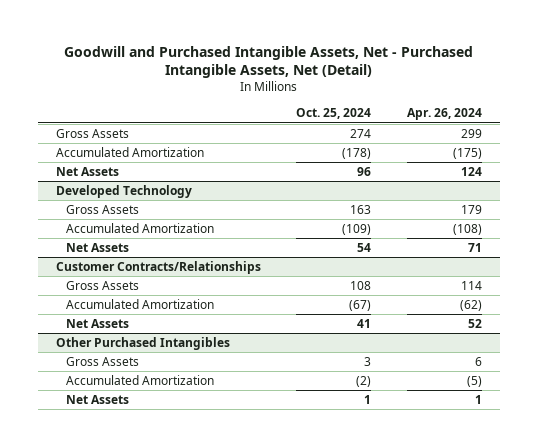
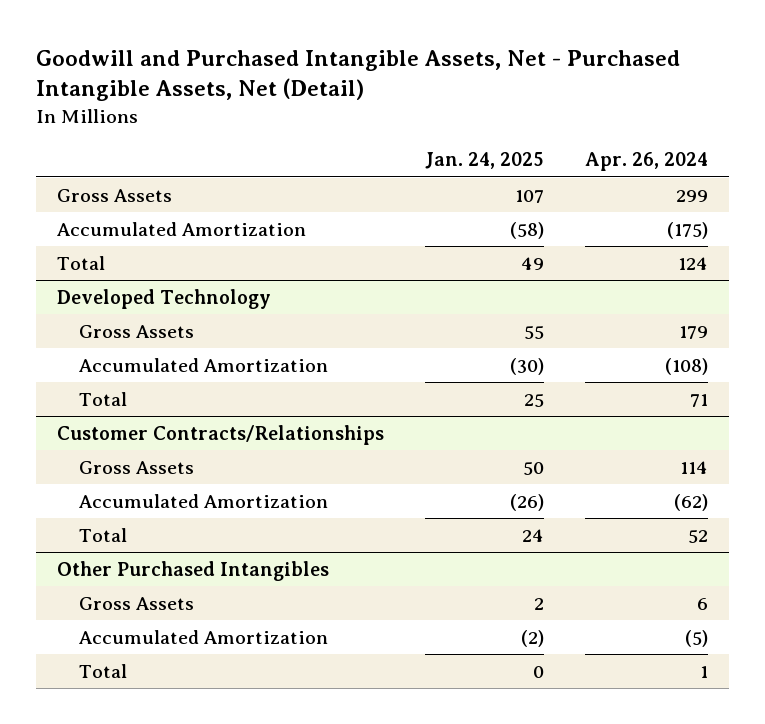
[296,108,372,120] Oct. 25, 2024 -> none
none -> [424,152,544,170] Jan. 24, 2025
[55,166,119,176] Net Assets -> [56,255,105,270] Total
[65,242,129,252] Net Assets -> [78,391,127,406] Total
[65,318,129,328] Net Assets -> [78,527,127,542] Total
[65,394,129,404] Net Assets -> [78,663,127,678] Total

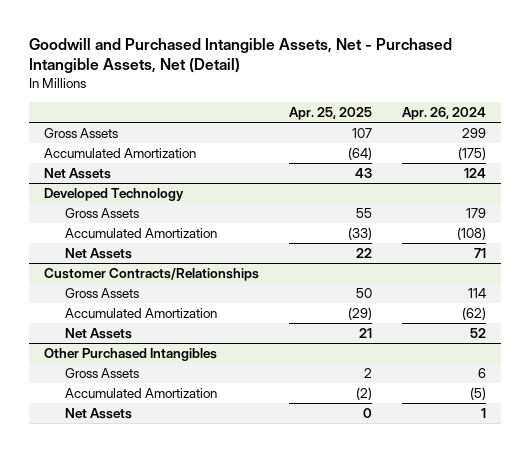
[424,152,544,170] Jan. 24, 2025 -> none
none -> [288,106,372,120] Apr. 25, 2025
[56,255,105,270] Total -> [43,168,111,180] Net Assets
[78,391,127,406] Total -> [64,248,132,260] Net Assets
[78,527,127,542] Total -> [64,328,132,340] Net Assets
[78,663,127,678] Total -> [64,408,132,420] Net Assets

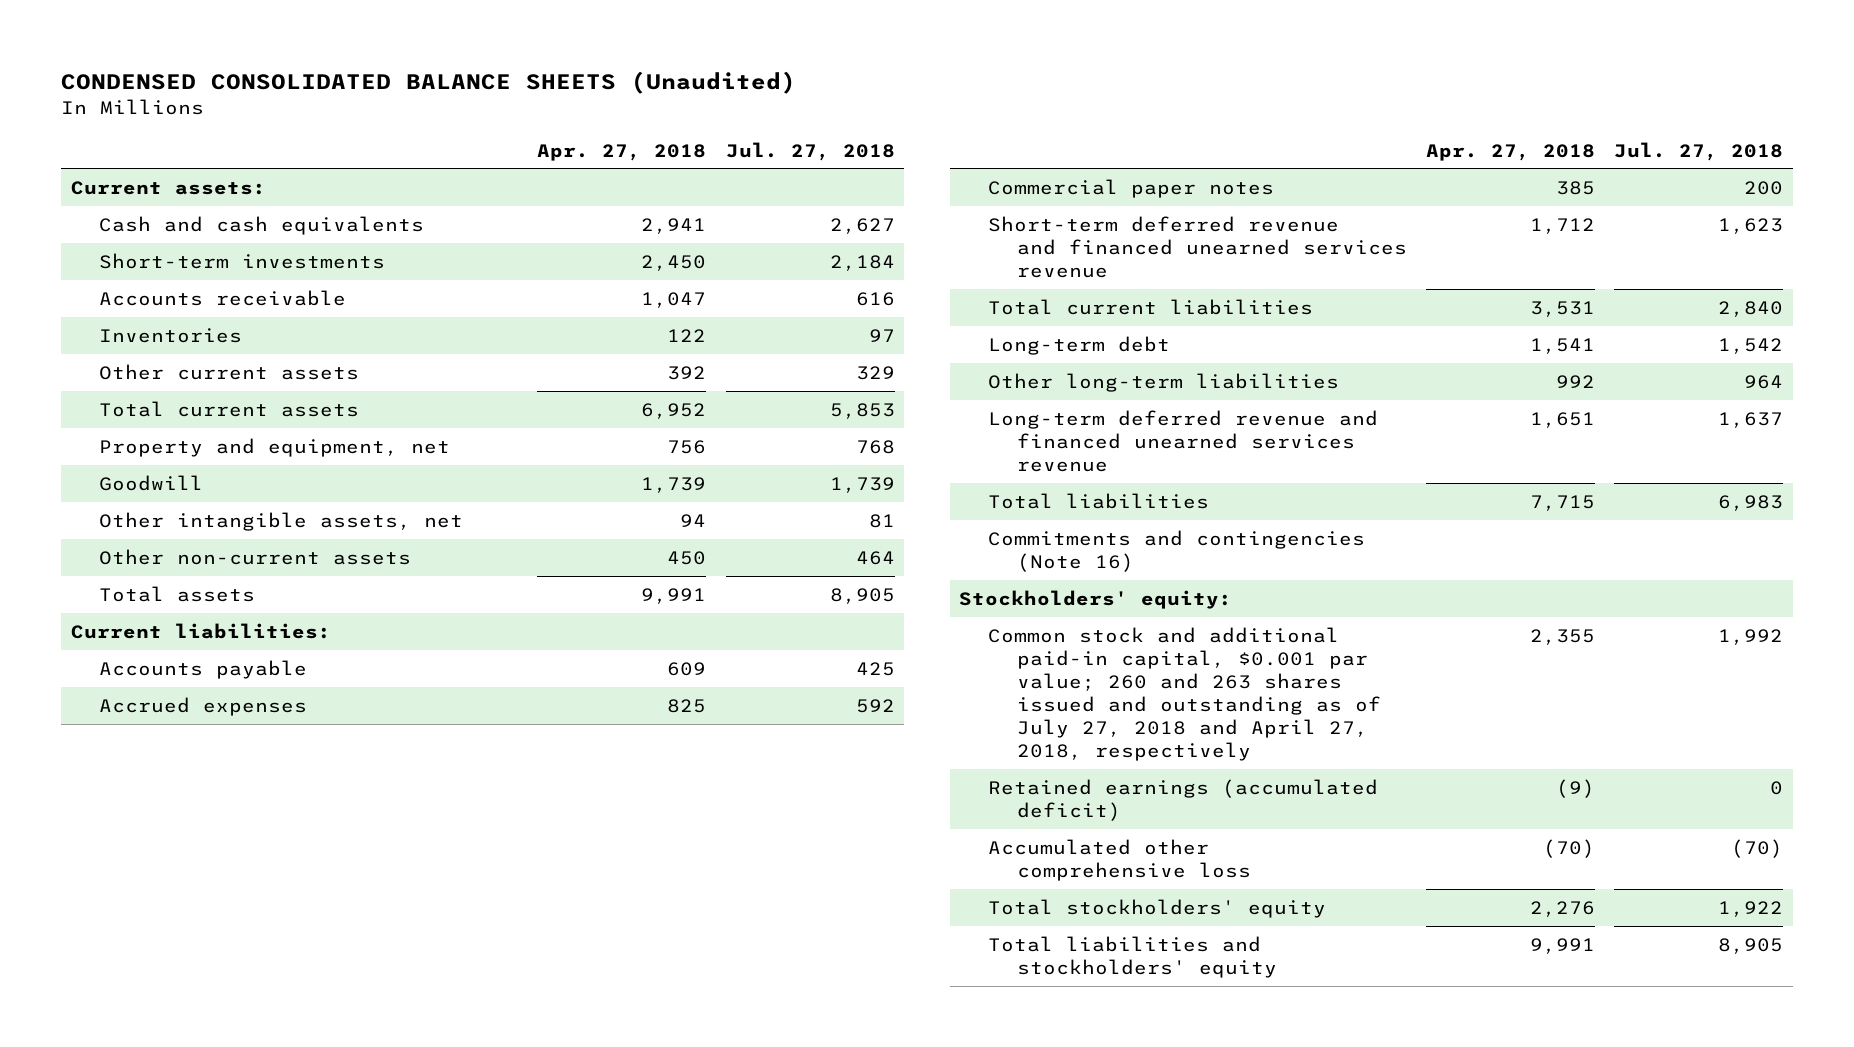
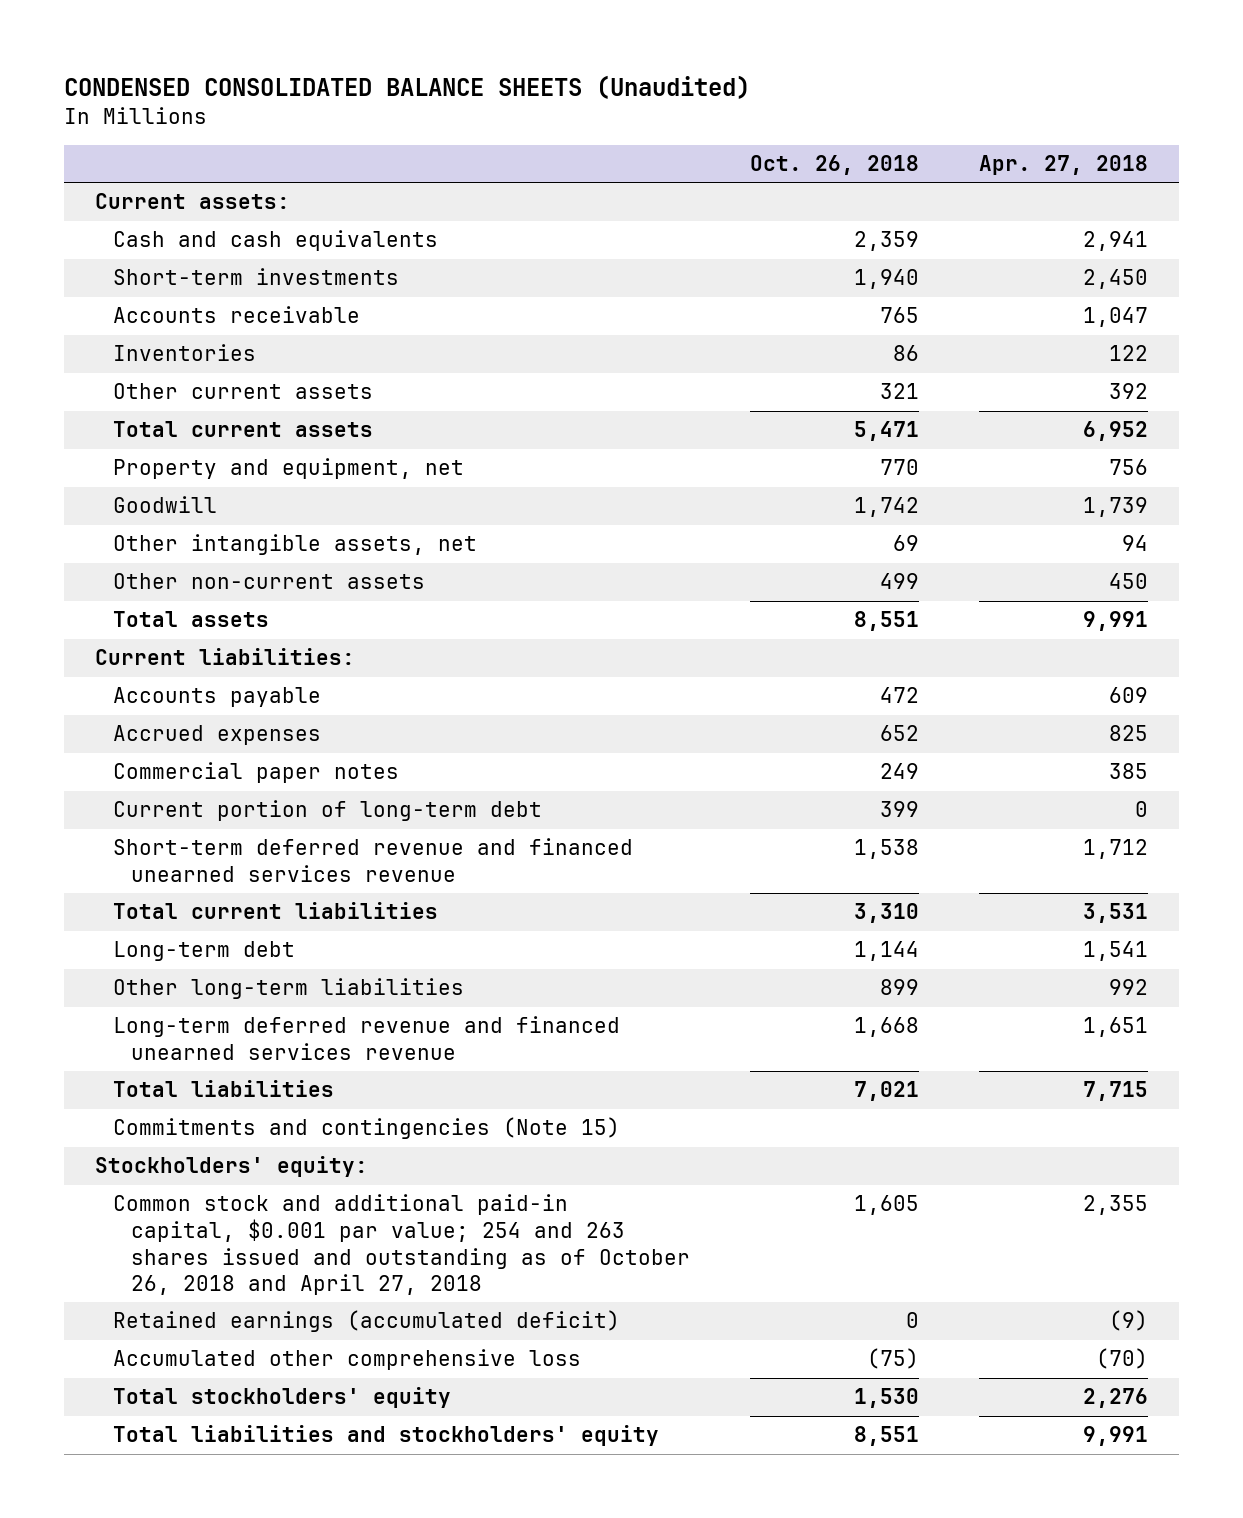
[725,141,895,161] Jul. 27, 2018 -> none
none -> [749,154,919,175] Oct. 26, 2018
none -> [112,800,542,822] Current portion of long-term debt
[987,529,1365,572] Commitments and contingencies (Note 16) -> [112,1117,620,1140] Commitments and contingencies (Note 15)
[987,626,1381,762] Common stock and additional paid-in capital, $0.001 par value; 260 and 263 shares issued and outstanding as of July 27, 2018 and April 27, 2018, respectively -> [112,1194,690,1296] Common stock and additional paid-in capital, $0.001 par value; 254 and 263 shares issued and outstanding as of October 26, 2018 and April 27, 2018

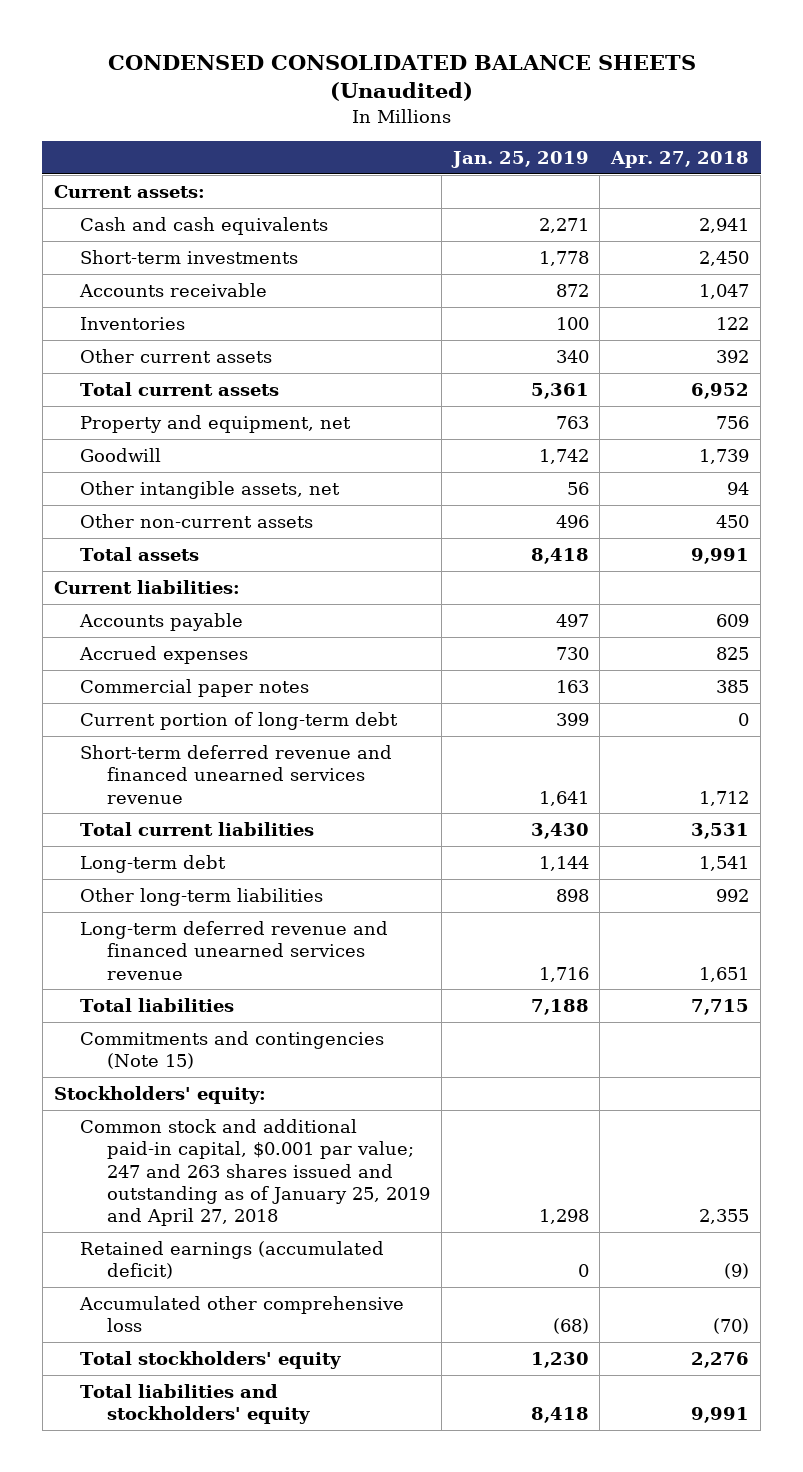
[749,154,919,175] Oct. 26, 2018 -> none
none -> [450,150,589,168] Jan. 25, 2019
[112,1194,690,1296] Common stock and additional paid-in capital, $0.001 par value; 254 and 263 shares issued and outstanding as of October 26, 2018 and April 27, 2018 -> [80,1118,430,1227] Common stock and additional paid-in capital, $0.001 par value; 247 and 263 shares issued and outstanding as of January 25, 2019 and April 27, 2018

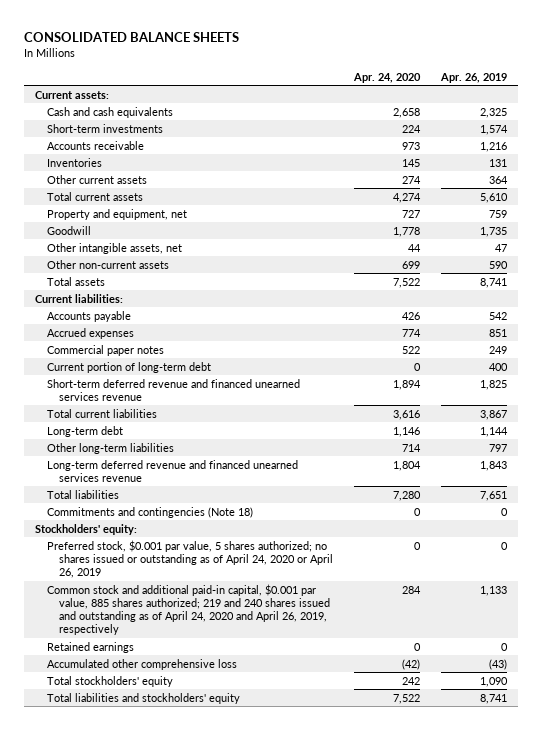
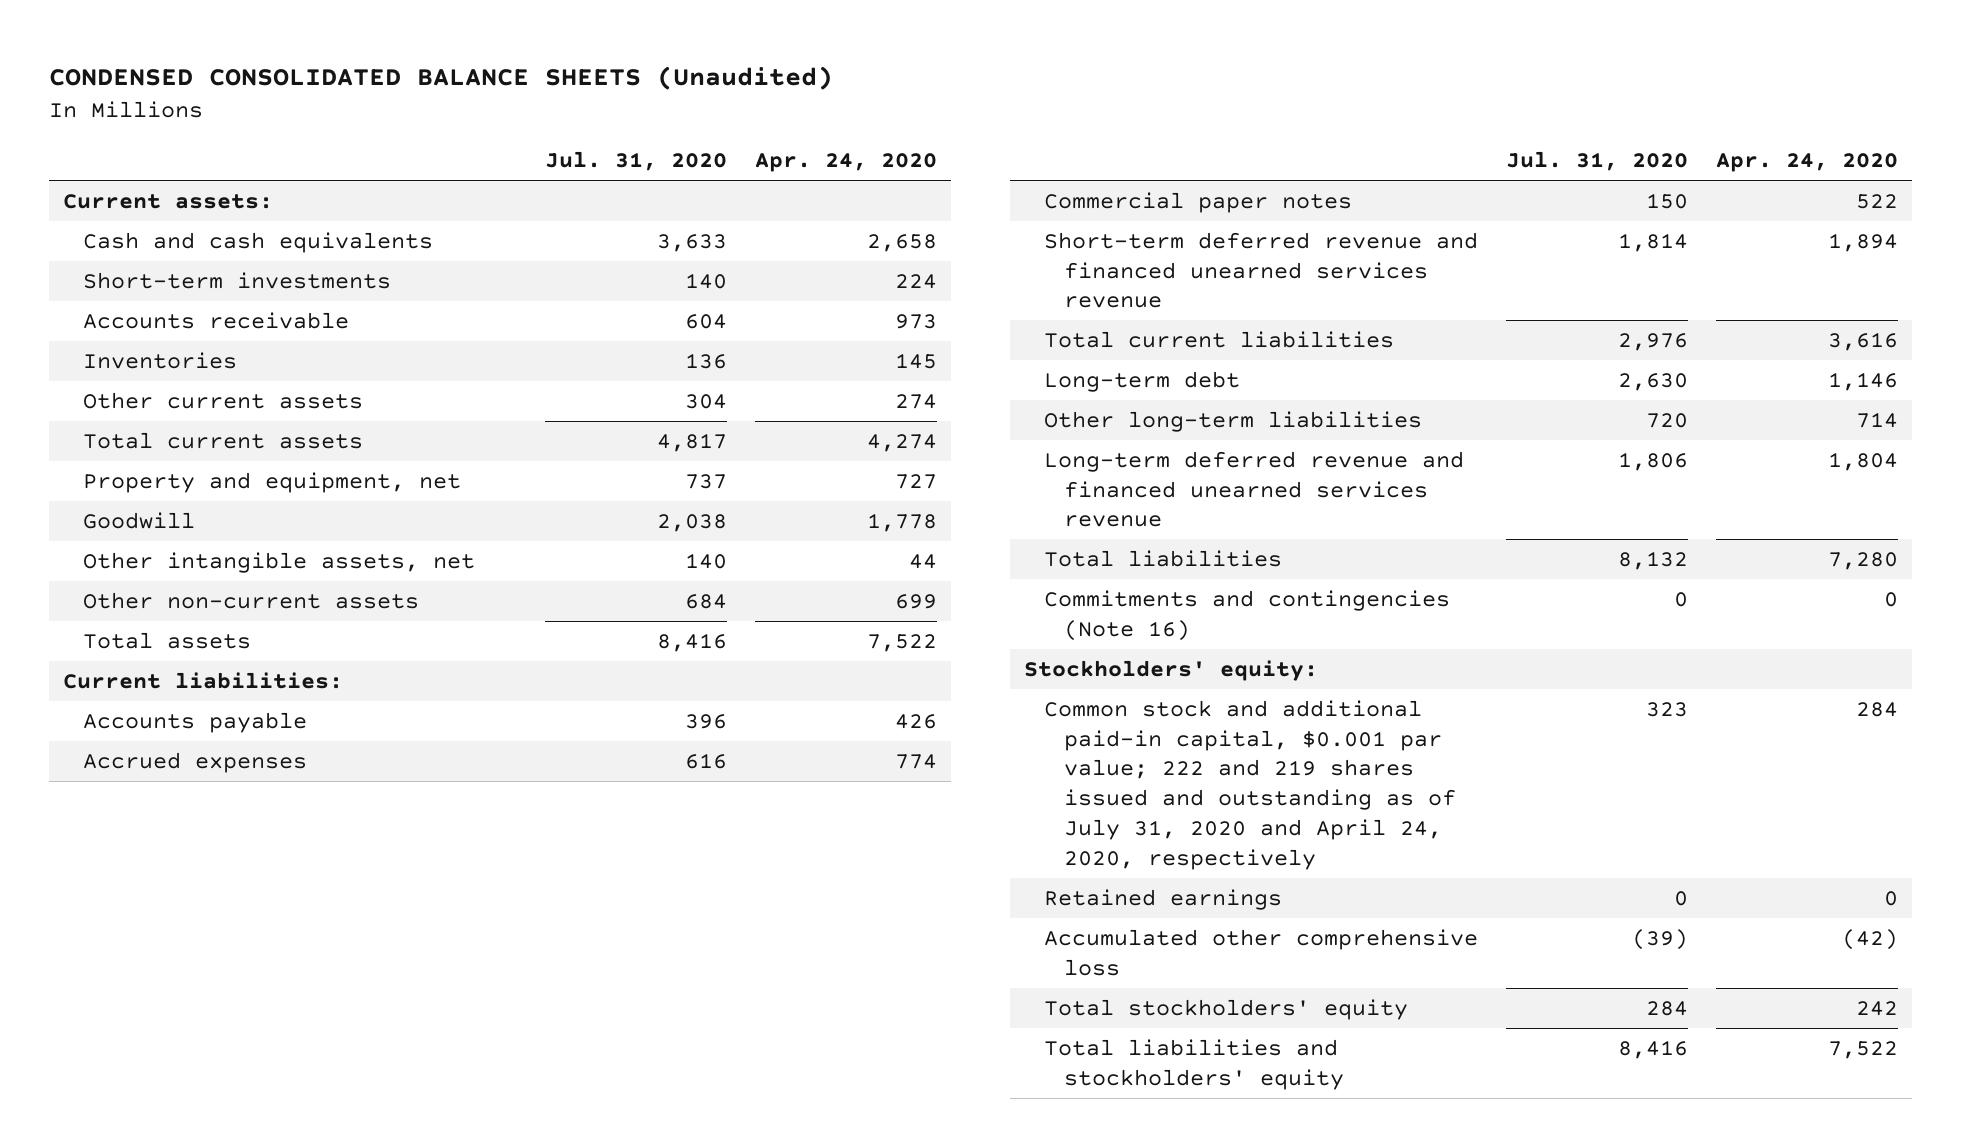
[24,31,240,42] CONSOLIDATED BALANCE SHEETS -> [48,66,833,91] CONDENSED CONSOLIDATED BALANCE SHEETS (Unaudited)
[440,72,508,83] Apr. 26, 2019 -> none
none -> [545,151,728,172] Jul. 31, 2020
[47,361,212,373] Current portion of long-term debt -> none
[47,506,254,518] Commitments and contingencies (Note 18) -> [1043,589,1450,641] Commitments and contingencies (Note 16)
[47,539,334,579] Preferred stock, $0.001 par value, 5 shares authorized; no shares issued or outstanding as of April 24, 2020 or April 26, 2019 -> none
[47,583,331,636] Common stock and additional paid-in capital, $0.001 par value, 885 shares authorized; 219 and 240 shares issued and outstanding as of April 24, 2020 and April 26, 2019, respectively -> [1043,699,1457,870] Common stock and additional paid-in capital, $0.001 par value; 222 and 219 shares issued and outstanding as of July 31, 2020 and April 24, 2020, respectively

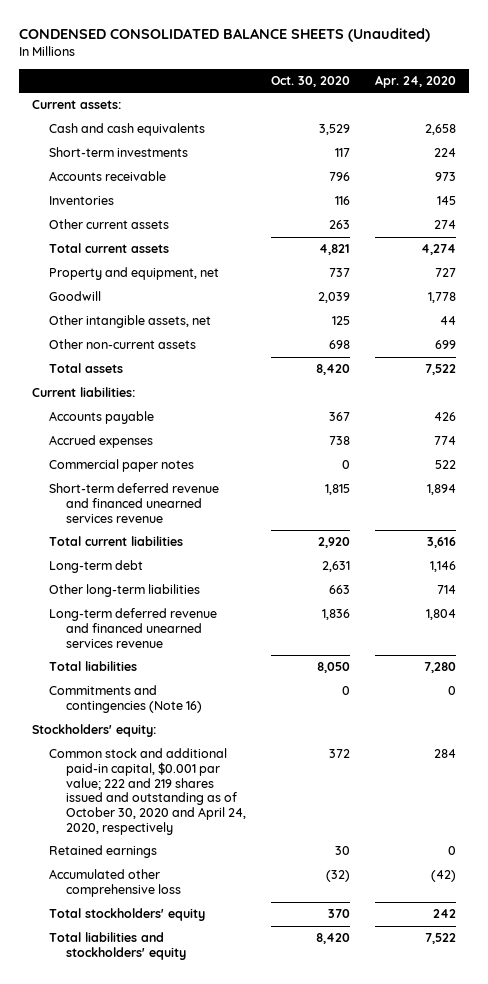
[545,151,728,172] Jul. 31, 2020 -> none
none -> [270,76,350,88] Oct. 30, 2020
[1043,699,1457,870] Common stock and additional paid-in capital, $0.001 par value; 222 and 219 shares issued and outstanding as of July 31, 2020 and April 24, 2020, respectively -> [48,748,246,835] Common stock and additional paid-in capital, $0.001 par value; 222 and 219 shares issued and outstanding as of October 30, 2020 and April 24, 2020, respectively

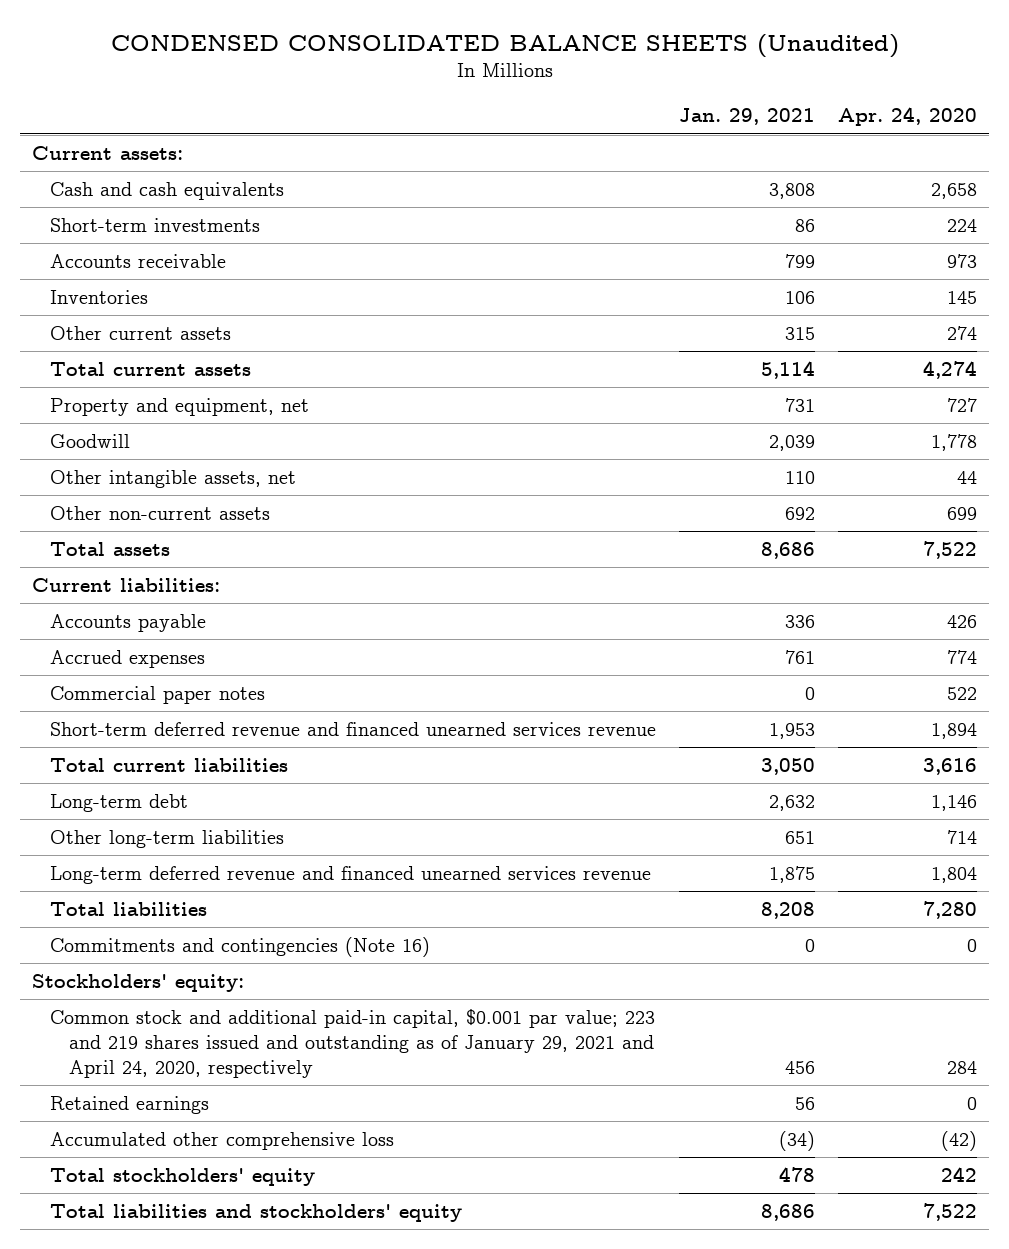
[270,76,350,88] Oct. 30, 2020 -> none
none -> [679,108,816,126] Jan. 29, 2021
[48,748,246,835] Common stock and additional paid-in capital, $0.001 par value; 222 and 219 shares issued and outstanding as of October 30, 2020 and April 24, 2020, respectively -> [50,1008,656,1078] Common stock and additional paid-in capital, $0.001 par value; 223 and 219 shares issued and outstanding as of January 29, 2021 and April 24, 2020, respectively

